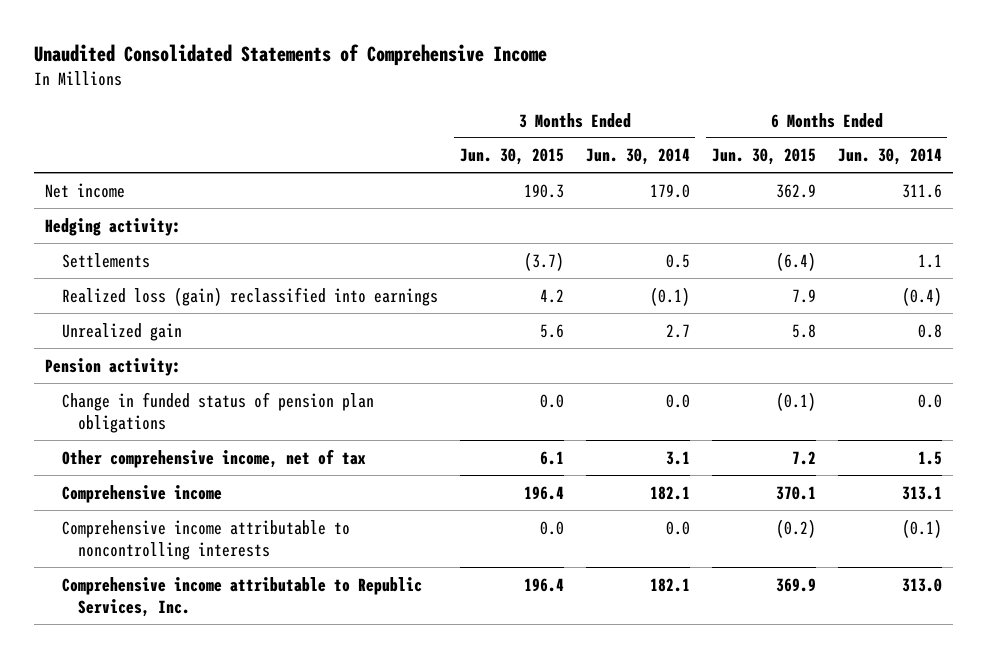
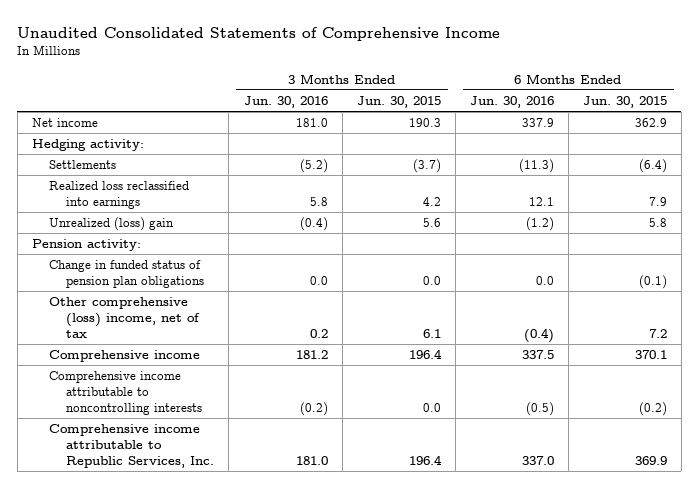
[585,148,690,166] Jun. 30, 2014 -> none
[837,148,942,166] Jun. 30, 2014 -> none
none -> [243,96,328,109] Jun. 30, 2016
none -> [469,96,554,109] Jun. 30, 2016
[61,286,438,306] Realized loss (gain) reclassified into earnings -> [49,181,190,210] Realized loss reclassified into earnings
[61,322,182,341] Unrealized gain -> [49,217,175,232] Unrealized (loss) gain
[61,448,366,468] Other comprehensive income, net of tax -> [49,297,201,338] Other comprehensive (loss) income, net of tax

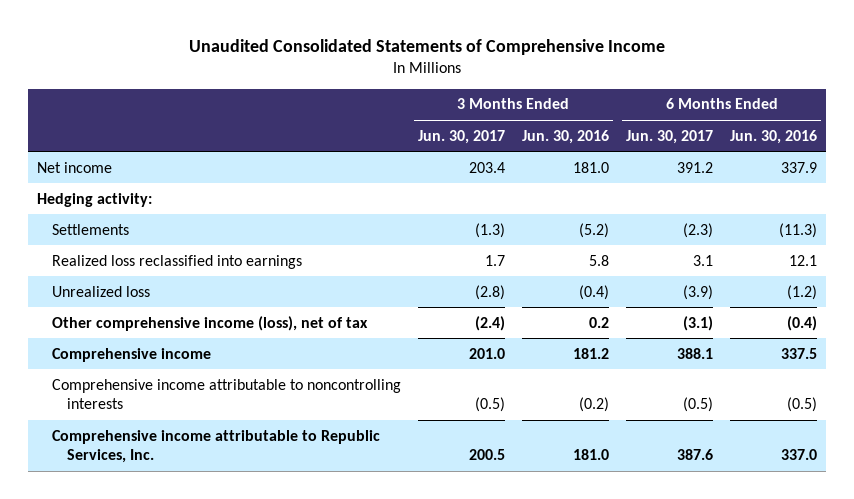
[356,96,441,109] Jun. 30, 2015 -> none
[582,96,667,109] Jun. 30, 2015 -> none
none -> [417,129,505,144] Jun. 30, 2017
none -> [626,129,714,144] Jun. 30, 2017
[31,239,141,252] Pension activity: -> none
[49,260,205,289] Change in funded status of pension plan obligations -> none
[49,217,175,232] Unrealized (loss) gain -> [51,285,150,297] Unrealized loss
[49,297,201,338] Other comprehensive (loss) income, net of tax -> [51,315,368,331] Other comprehensive income (loss), net of tax

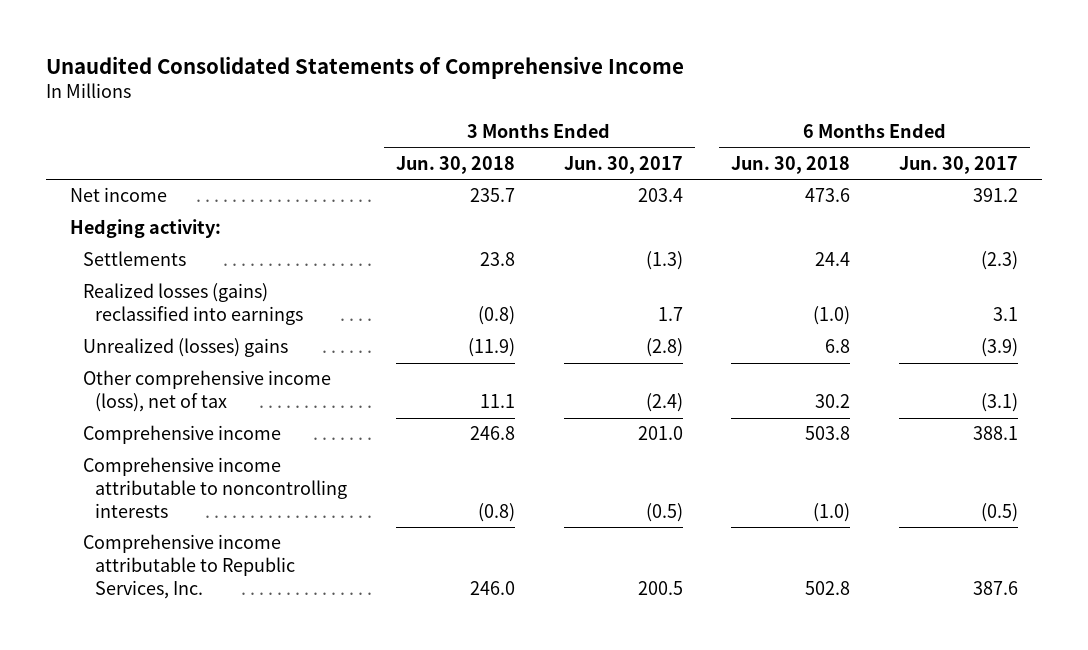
[521,129,609,144] Jun. 30, 2016 -> none
[730,129,818,144] Jun. 30, 2016 -> none
none -> [395,156,515,175] Jun. 30, 2018
none -> [731,156,851,175] Jun. 30, 2018
[51,254,302,269] Realized loss reclassified into earnings -> [82,283,304,326] Realized losses (gains) reclassified into earnings
[51,285,150,297] Unrealized loss -> [82,338,288,358] Unrealized (losses) gains

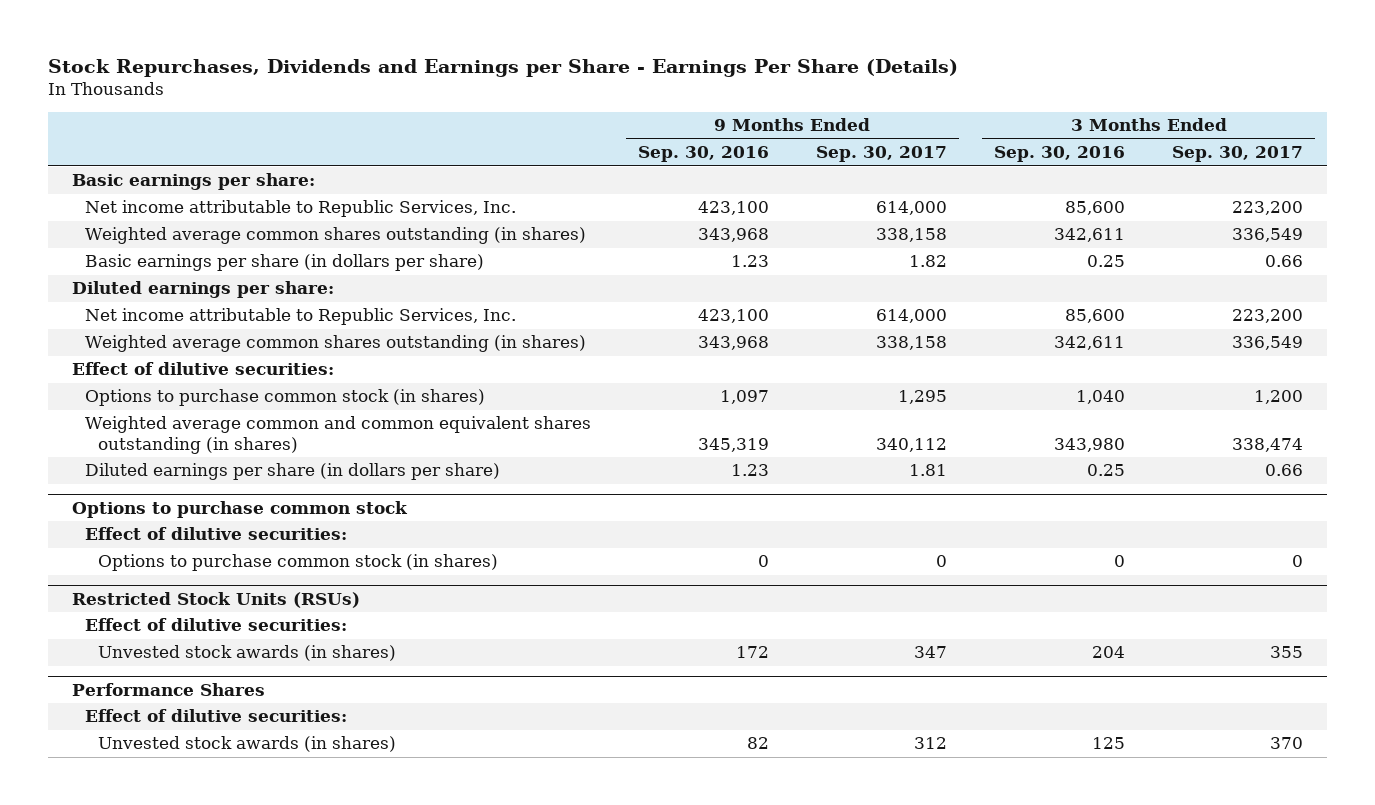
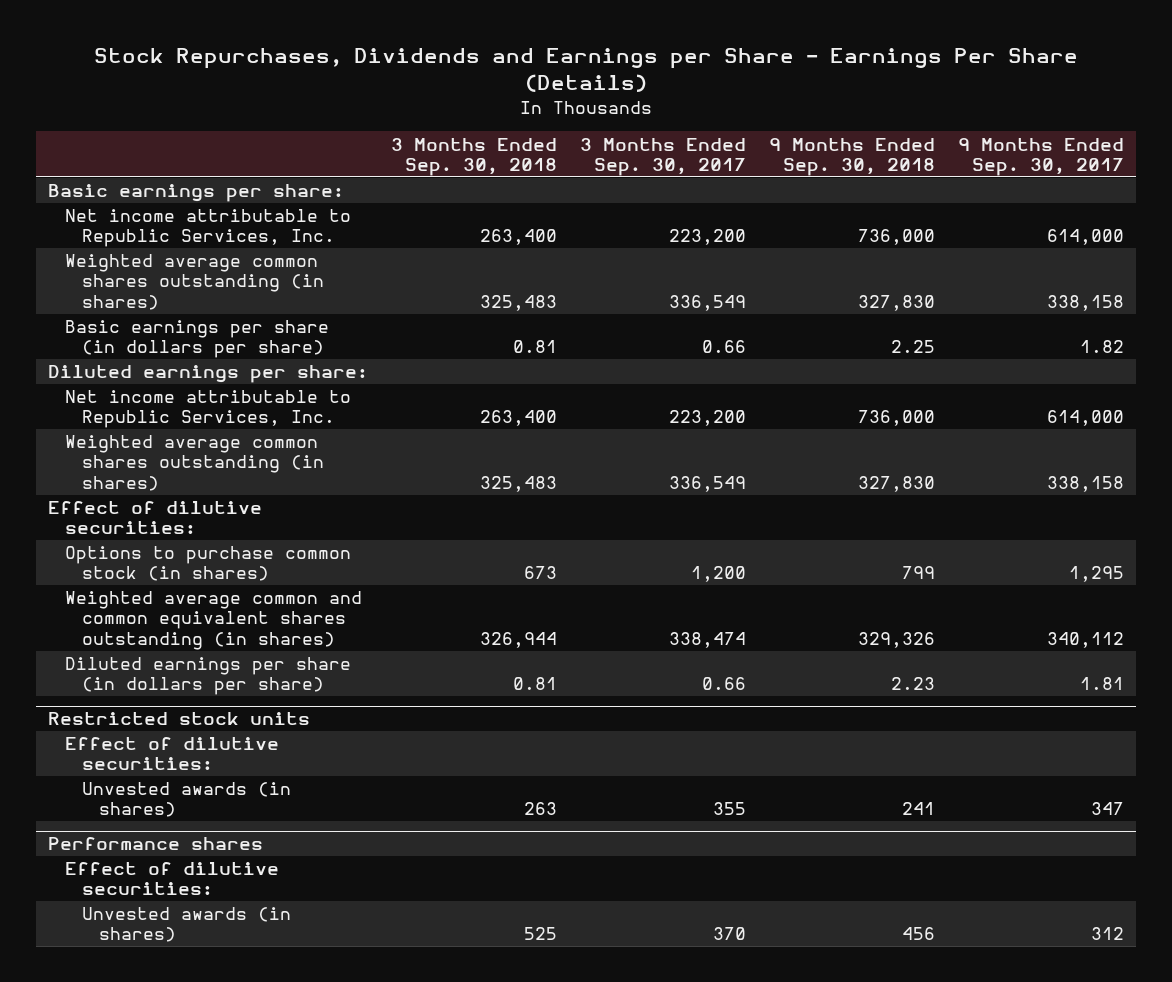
[637,146,769,163] Sep. 30, 2016 -> none
[994,146,1126,163] Sep. 30, 2016 -> none
none -> [390,137,557,176] 3 Months Ended Sep. 30, 2018
none -> [769,137,936,176] 9 Months Ended Sep. 30, 2018
[71,500,408,518] Options to purchase common stock -> none
[84,527,347,541] Effect of dilutive securities: -> none
[98,554,499,572] Options to purchase common stock (in shares) -> none
[71,591,360,608] Restricted Stock Units (RSUs) -> [47,712,310,726] Restricted stock units
[98,645,397,662] Unvested stock awards (in shares) -> [82,782,292,818] Unvested awards (in shares)
[71,682,265,696] Performance Shares -> [47,837,263,851] Performance shares
[98,736,397,753] Unvested stock awards (in shares) -> [82,907,292,943] Unvested awards (in shares)

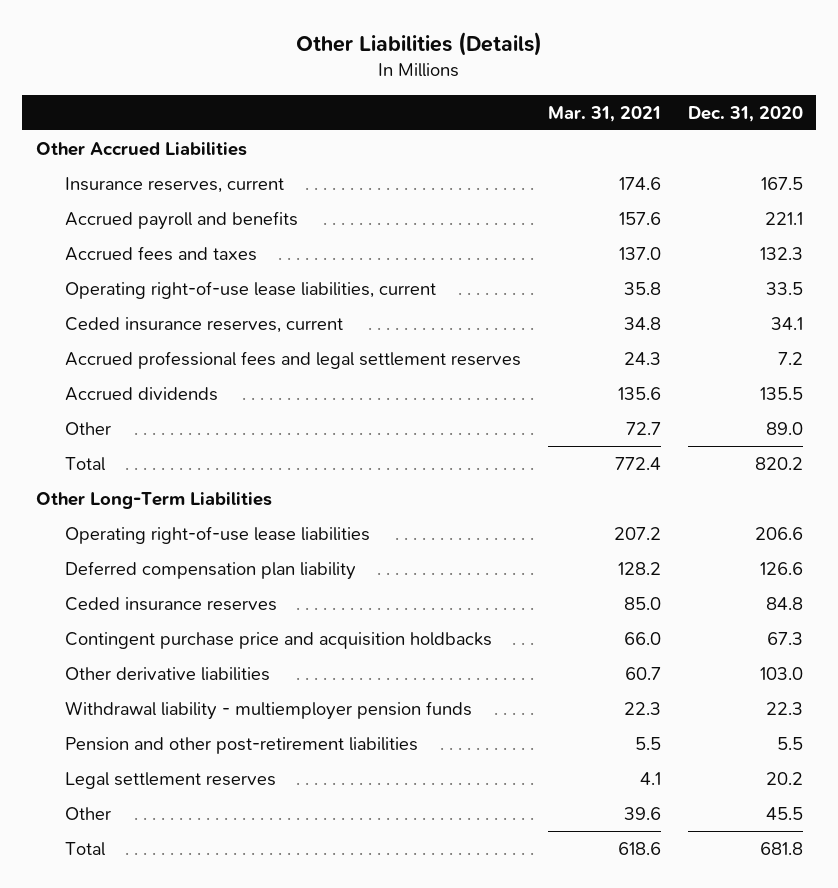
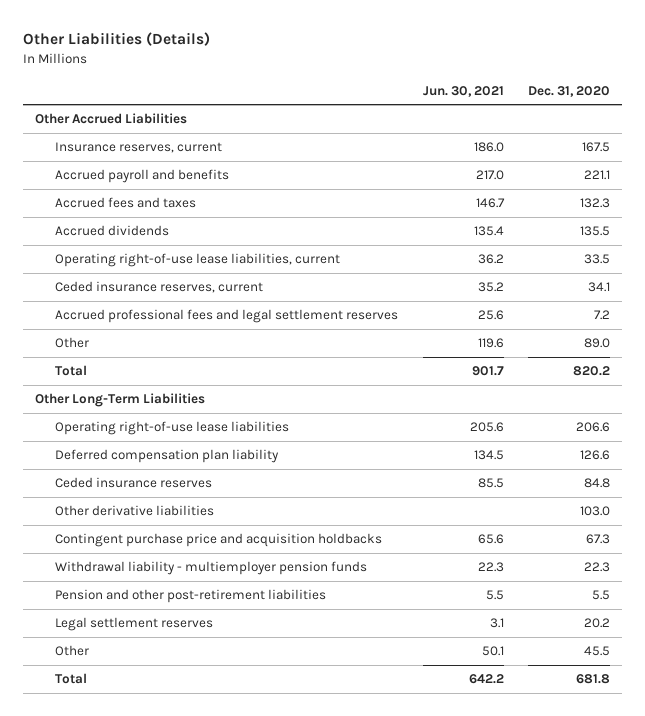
[547,105,661,122] Mar. 31, 2021 -> none
none -> [422,85,504,97] Jun. 30, 2021
[64,386,218,401] Accrued dividends -> [55,225,170,237] Accrued dividends
[64,631,492,649] Contingent purchase price and acquisition holdbacks -> [55,533,383,548] Contingent purchase price and acquisition holdbacks

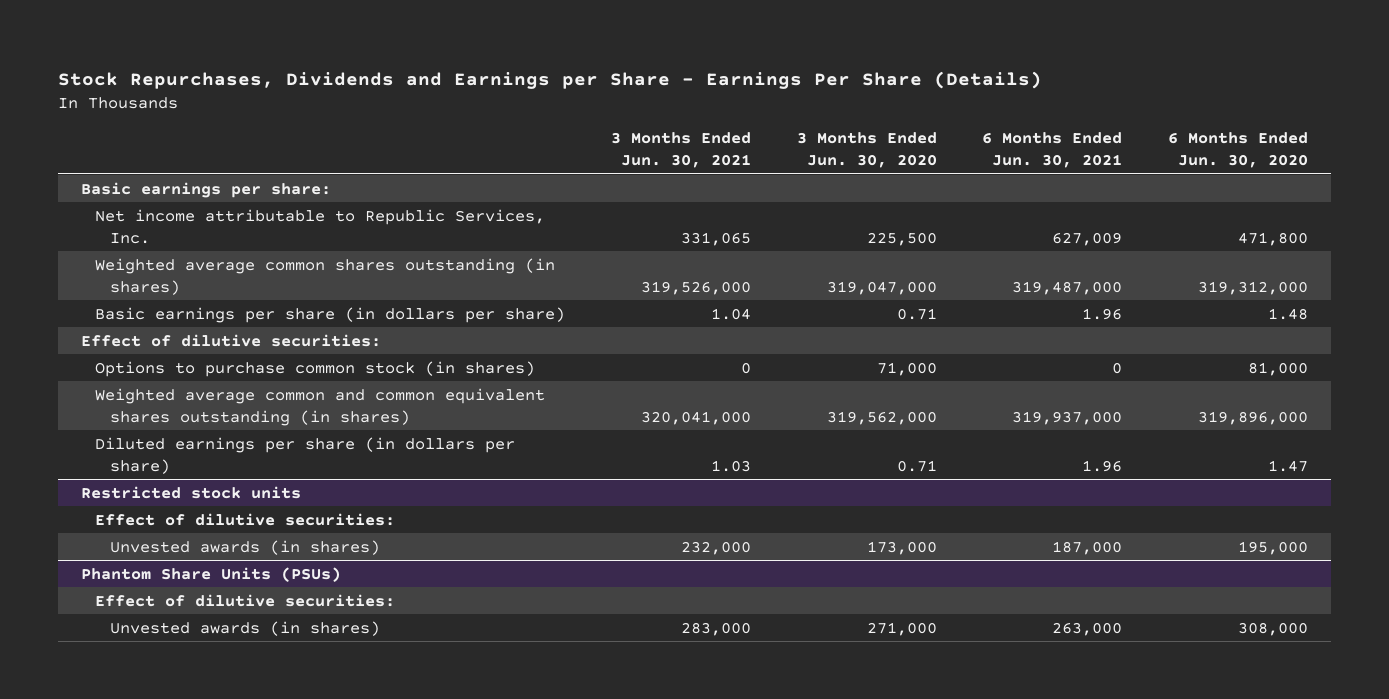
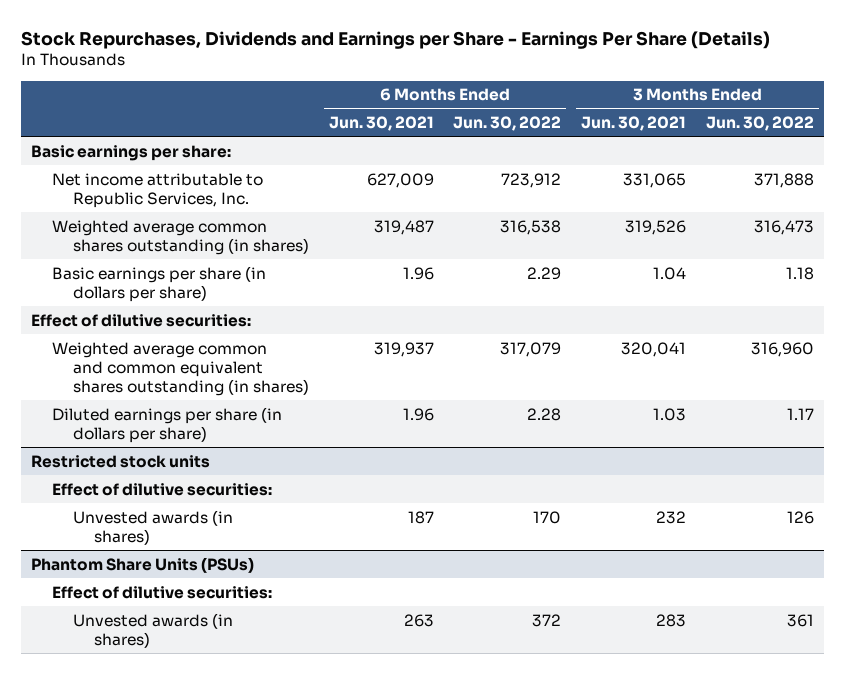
[796,132,937,169] 3 Months Ended Jun. 30, 2020 -> none
[1168,132,1309,169] 6 Months Ended Jun. 30, 2020 -> none
none -> [453,115,562,131] Jun. 30, 2022
none -> [705,115,814,131] Jun. 30, 2022
[641,280,752,295] 319,526,000 -> [625,219,687,235] 319,526
[1012,280,1123,295] 319,487,000 -> [373,219,434,235] 319,487
[95,360,536,377] Options to purchase common stock (in shares) -> none
[641,410,752,425] 320,041,000 -> [621,341,687,357] 320,041
[1012,410,1123,425] 319,937,000 -> [373,341,434,357] 319,937
[681,540,752,555] 232,000 -> [656,510,687,524] 232
[1052,540,1123,555] 187,000 -> [407,510,434,524] 187
[681,621,752,636] 283,000 -> [656,613,687,627] 283
[1052,621,1123,636] 263,000 -> [403,613,434,627] 263

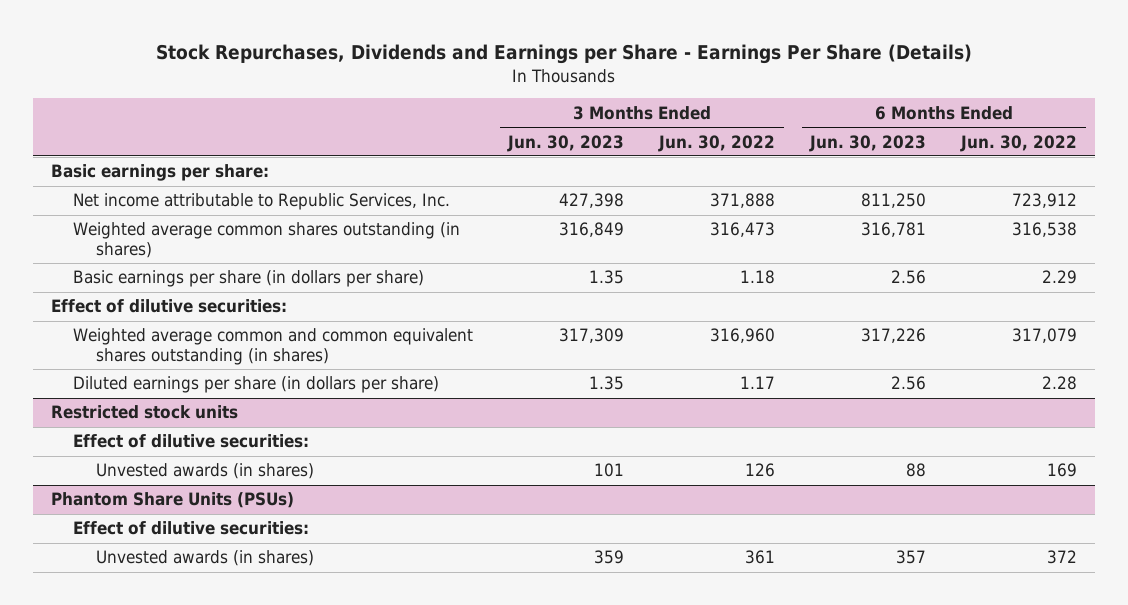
[328,115,434,131] Jun. 30, 2021 -> none
[581,115,687,131] Jun. 30, 2021 -> none
none -> [507,134,625,152] Jun. 30, 2023
none -> [809,134,927,152] Jun. 30, 2023
[533,510,562,524] 170 -> [1047,463,1078,478] 169

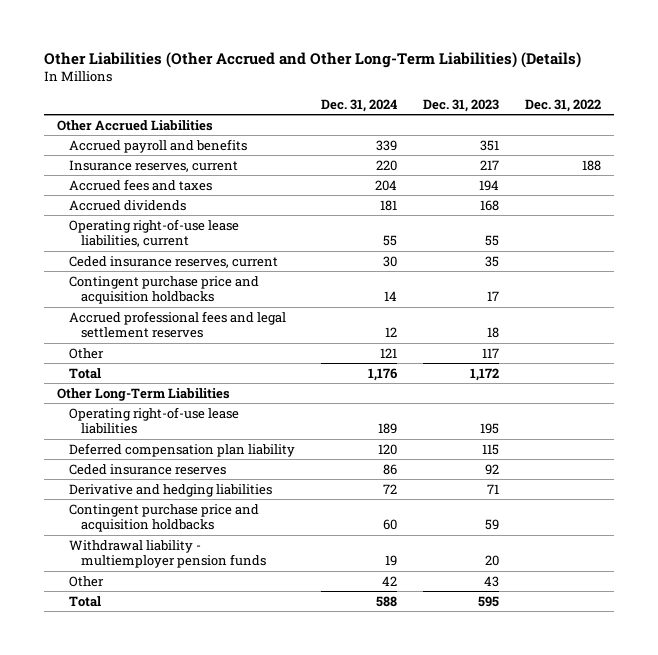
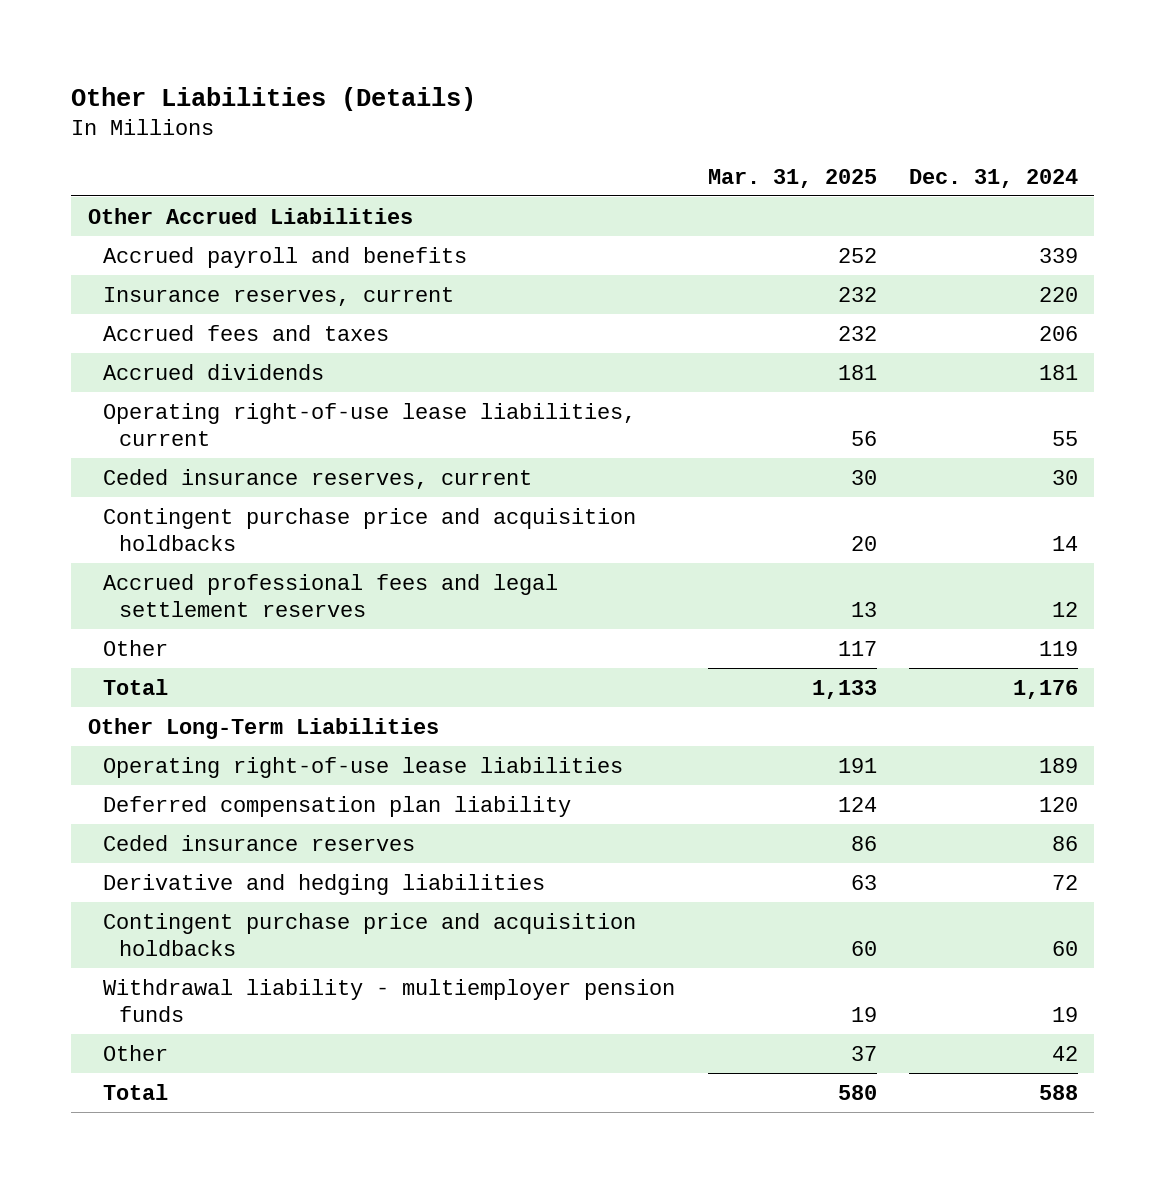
[43,52,581,69] Other Liabilities (Other Accrued and Other Long-Term Liabilities) (Details) -> [71,86,477,111] Other Liabilities (Details)
[423,99,500,113] Dec. 31, 2023 -> none
[525,99,602,113] Dec. 31, 2022 -> none
none -> [707,168,877,188] Mar. 31, 2025
[375,179,398,191] 204 -> [1039,325,1079,341] 206
[380,347,398,358] 121 -> [1039,640,1079,656] 119

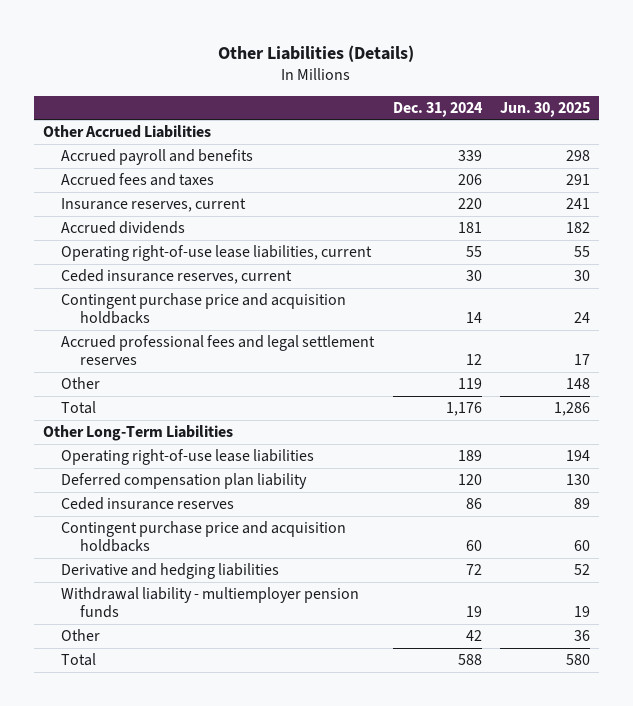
[707,168,877,188] Mar. 31, 2025 -> none
none -> [499,101,590,117] Jun. 30, 2025
[103,286,455,306] Insurance reserves, current -> [61,198,247,213] Insurance reserves, current
[103,873,546,895] Derivative and hedging liabilities -> [61,563,280,580] Derivative and hedging liabilities

